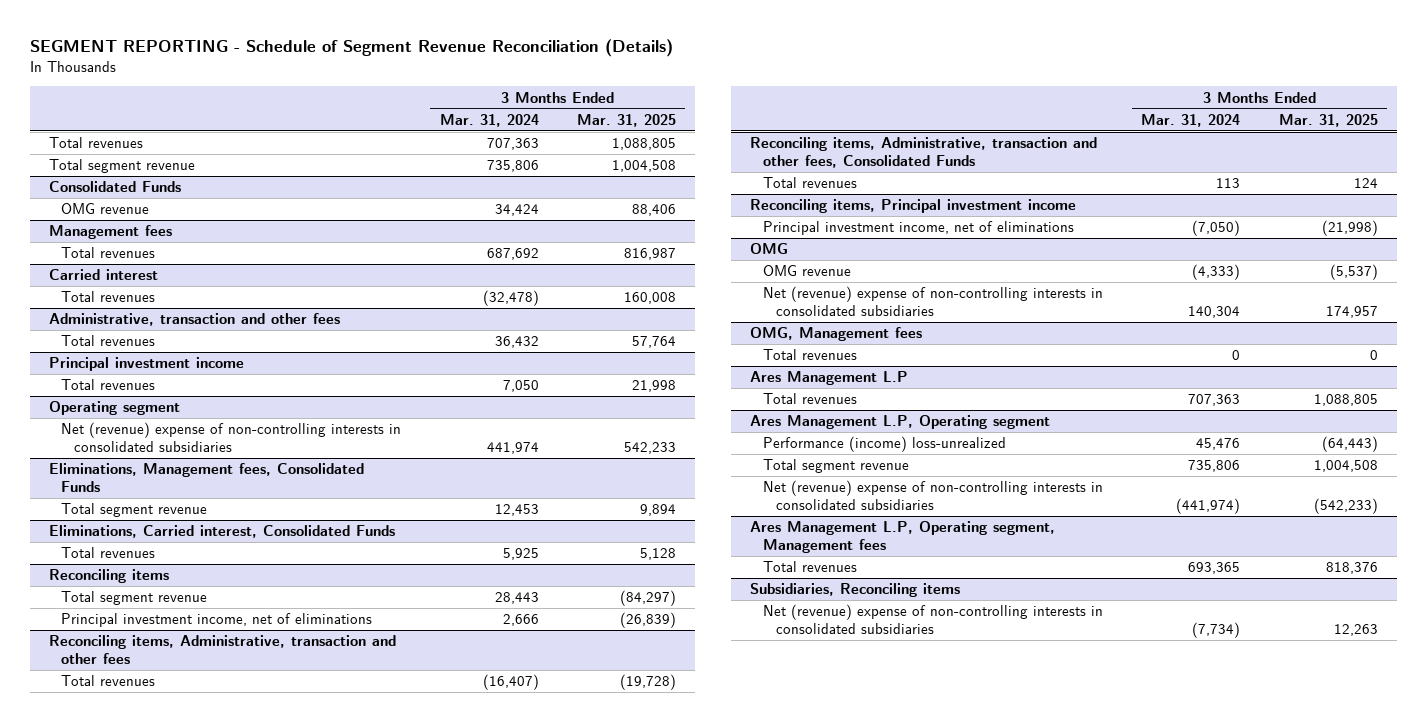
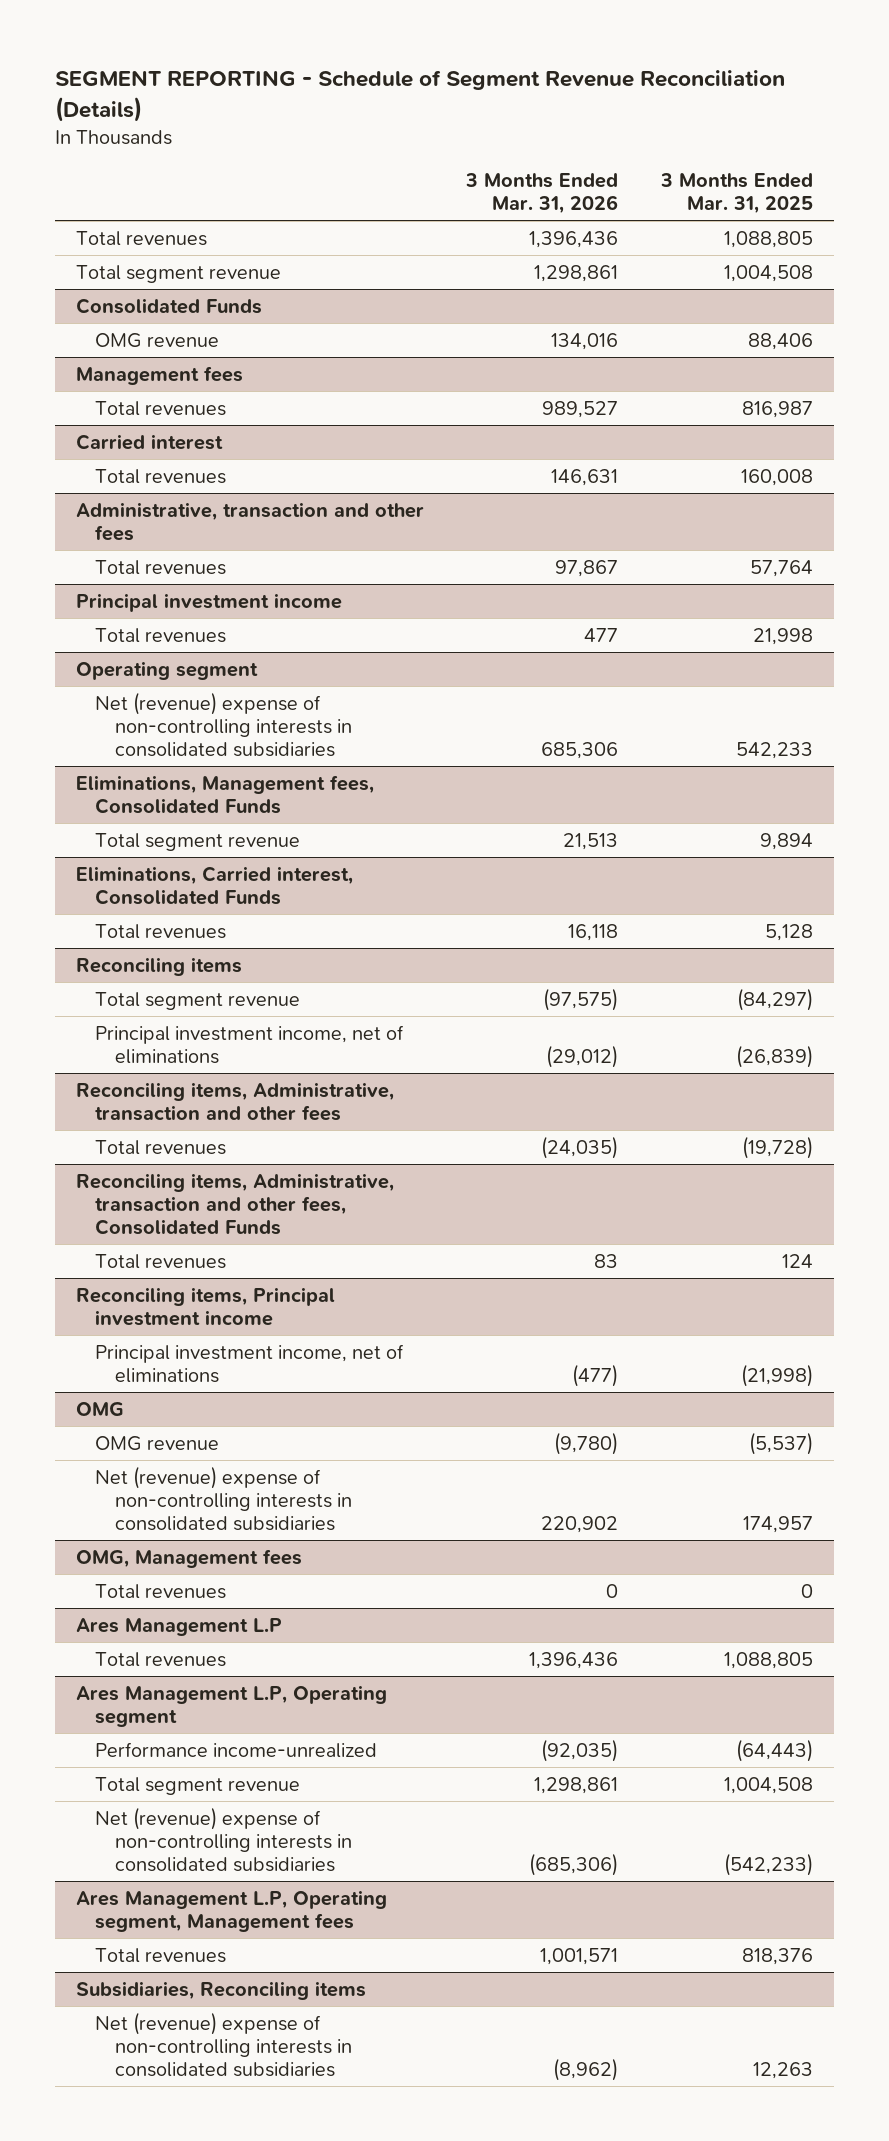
[439,113,539,127] Mar. 31, 2024 -> none
none -> [465,172,619,214] 3 Months Ended Mar. 31, 2026
[763,436,1007,453] Performance (income) loss-unrealized -> [95,1741,378,1758] Performance income-unrealized

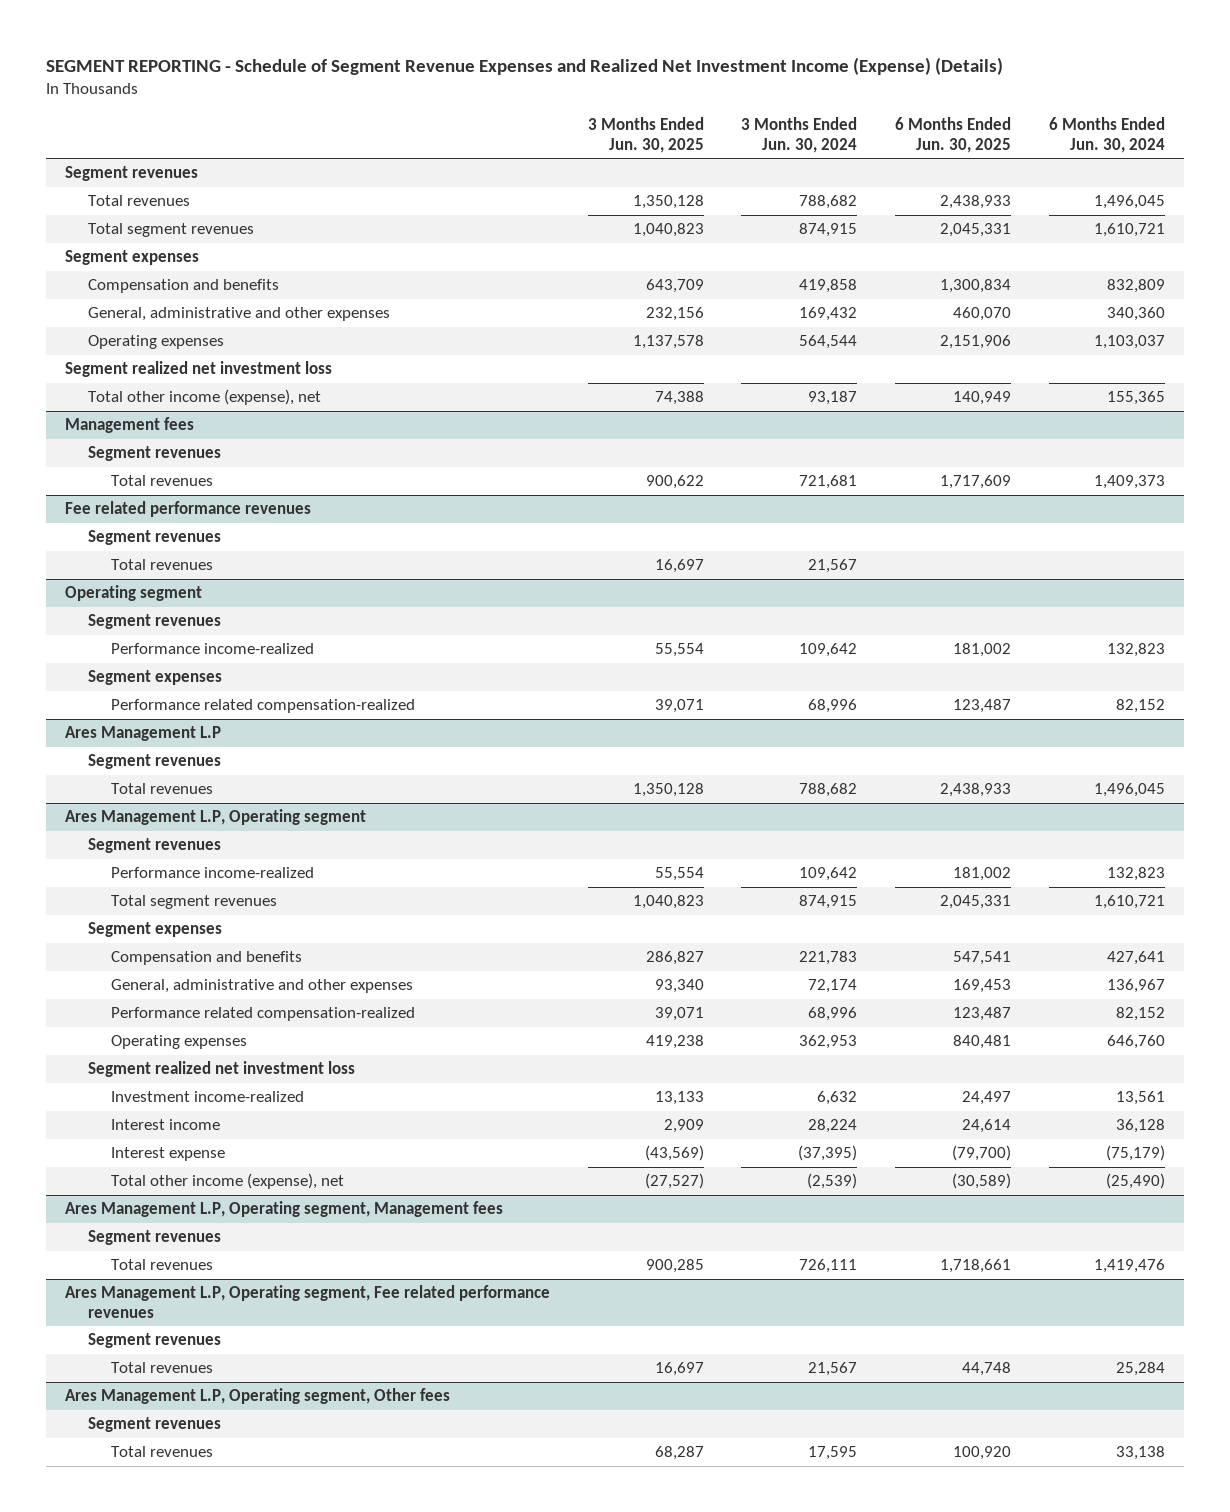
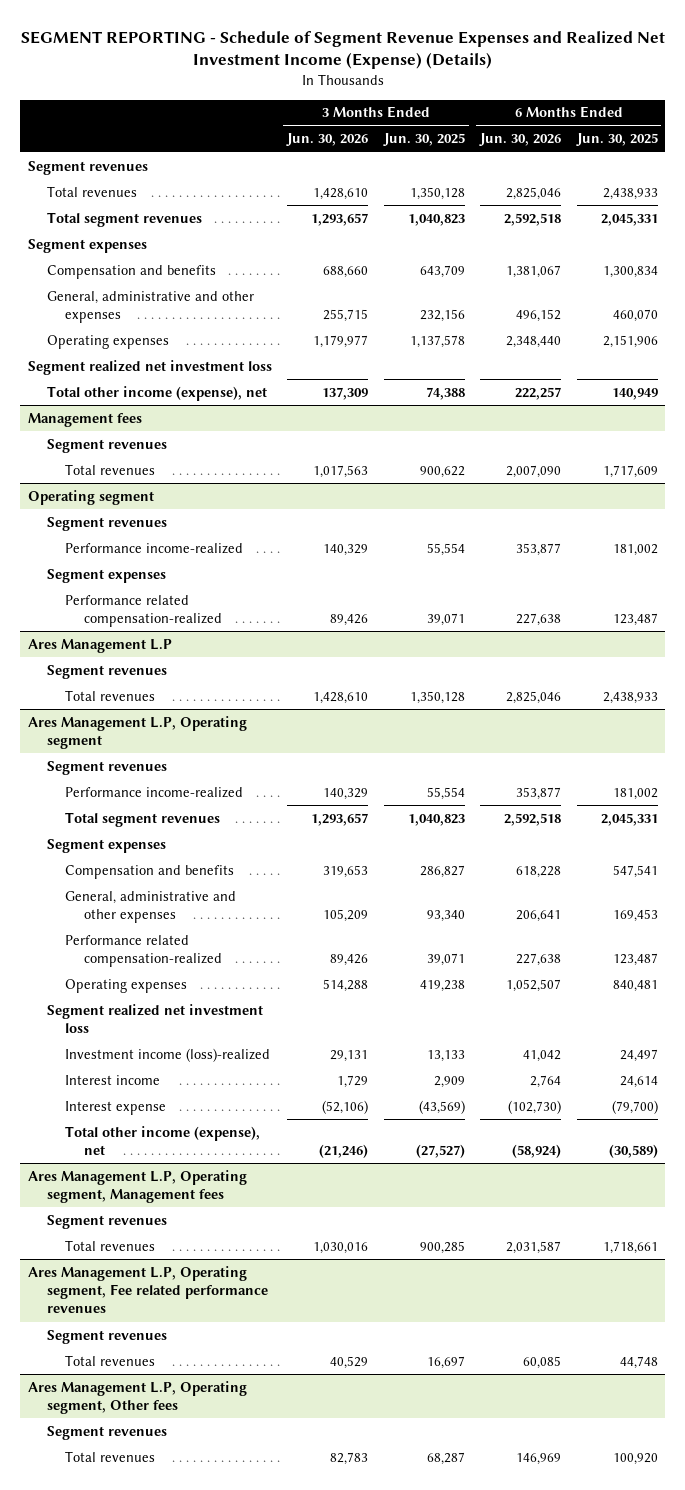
[741,117,858,153] 3 Months Ended Jun. 30, 2024 -> none
[1048,117,1165,153] 6 Months Ended Jun. 30, 2024 -> none
none -> [286,133,369,147] Jun. 30, 2026
none -> [479,133,562,147] Jun. 30, 2026
[64,501,311,518] Fee related performance revenues -> none
[87,530,221,546] Segment revenues -> none
[110,559,213,571] Total revenues -> none
[110,1091,304,1103] Investment income-realized -> [65,1047,271,1062] Investment income (loss)-realized

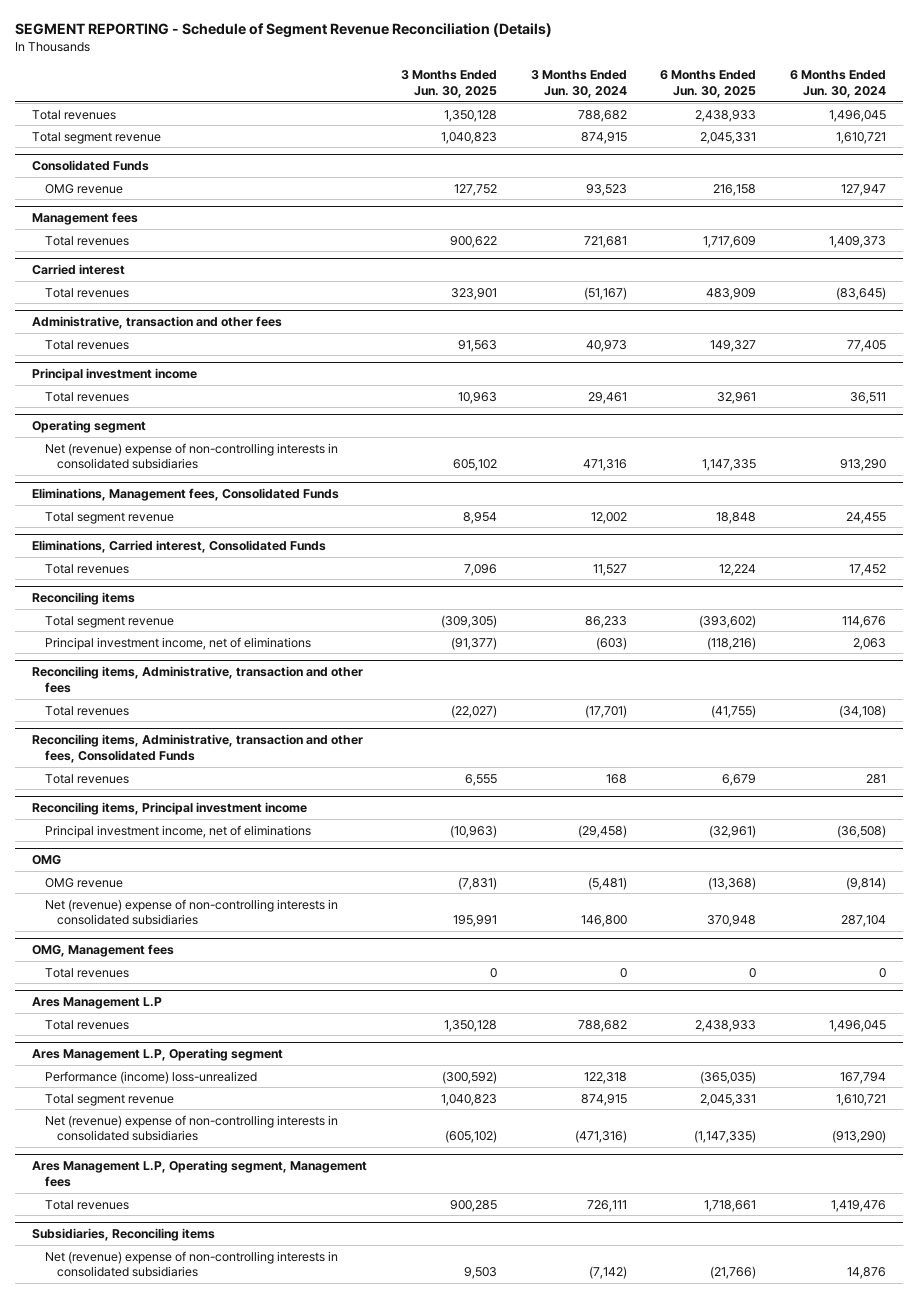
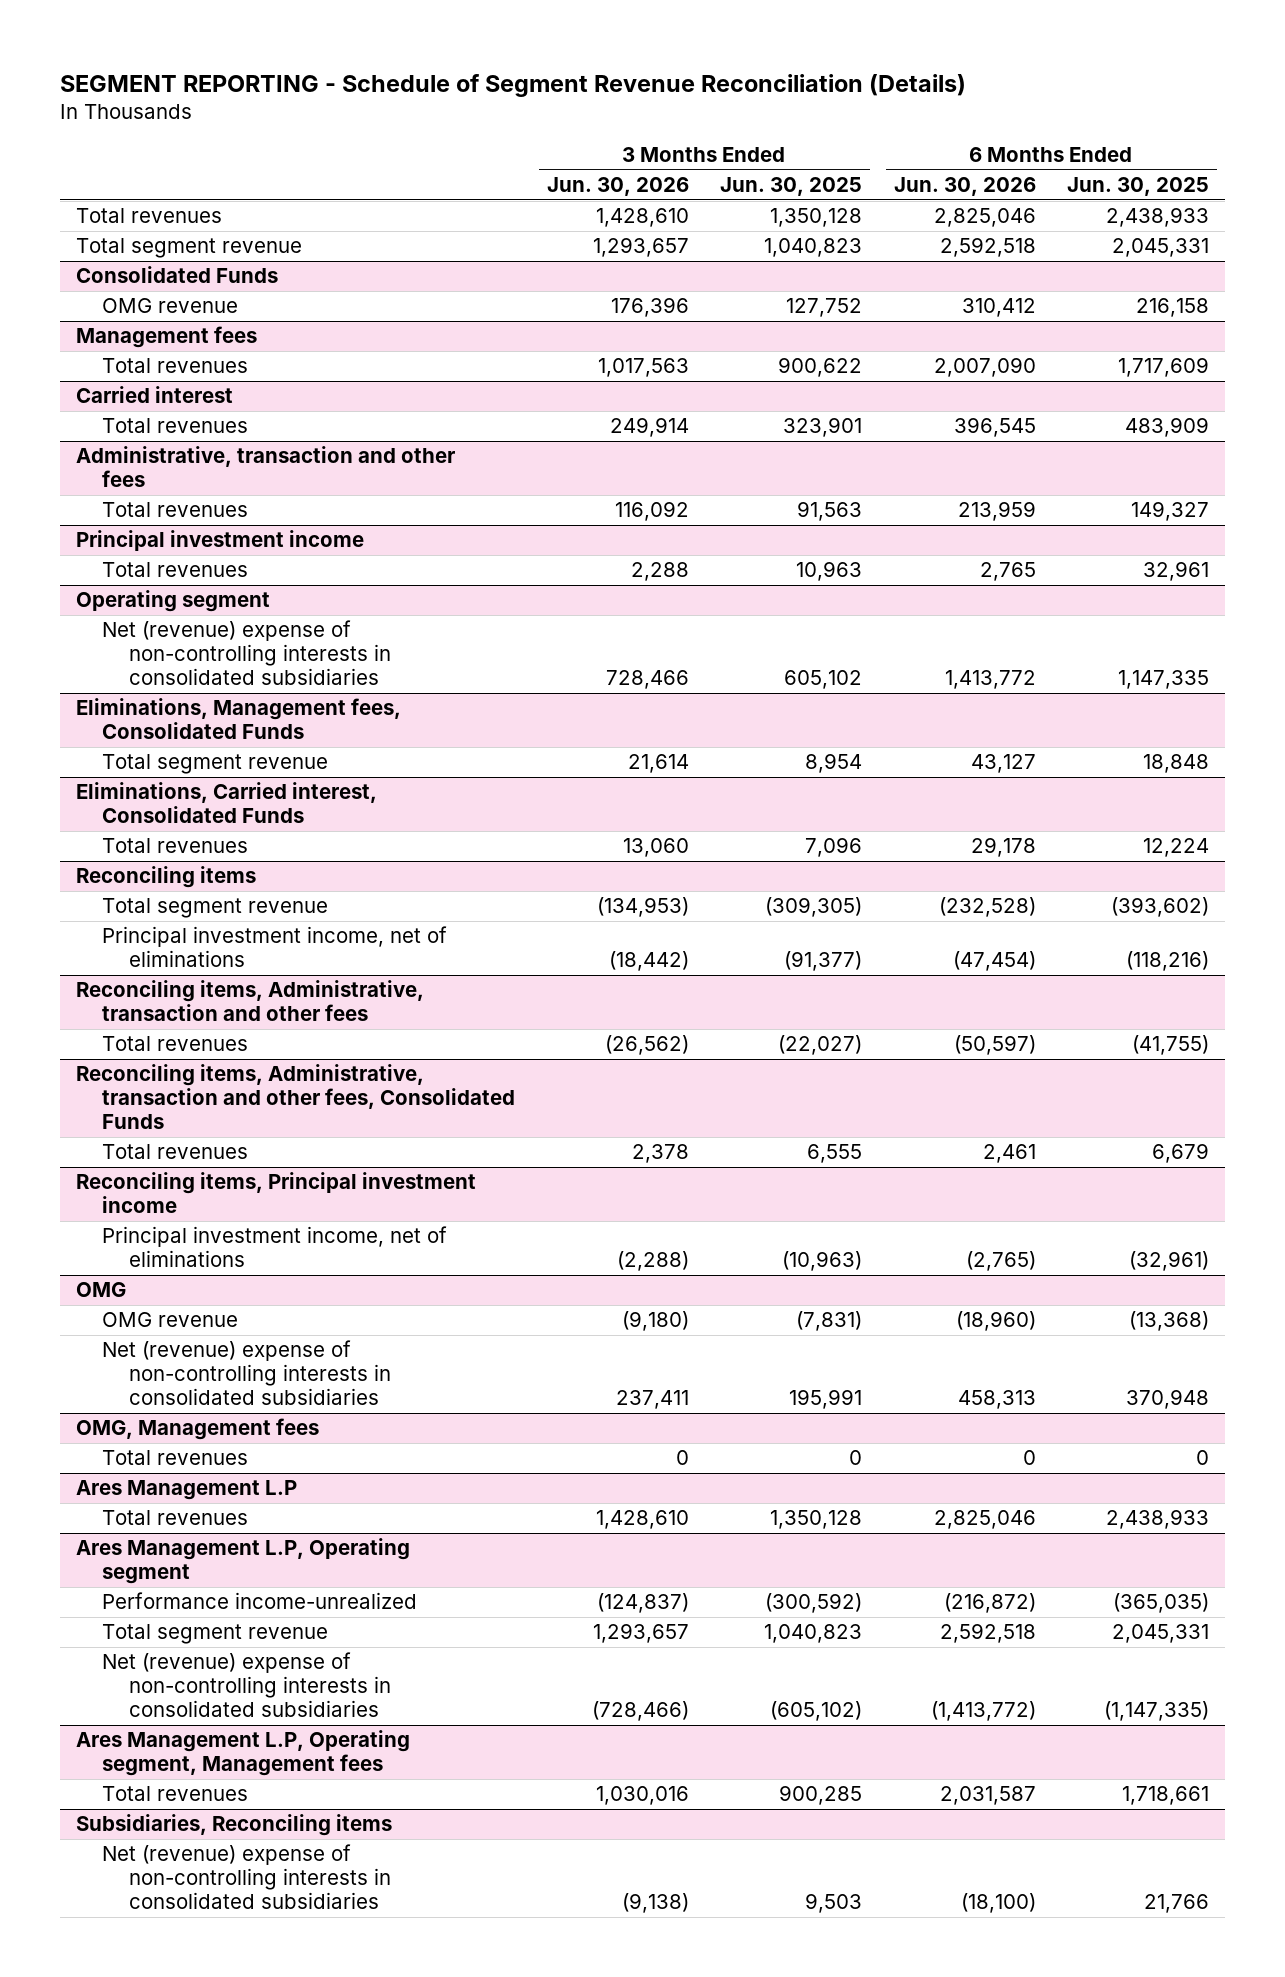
[530,70,627,98] 3 Months Ended Jun. 30, 2024 -> none
[790,70,887,98] 6 Months Ended Jun. 30, 2024 -> none
none -> [546,177,689,197] Jun. 30, 2026
none -> [893,177,1036,197] Jun. 30, 2026
[44,1070,257,1084] Performance (income) loss-unrealized -> [102,1592,418,1610] Performance income-unrealized
[710,1266,757,1280] (21,766) -> [1144,1894,1210,1914] 21,766

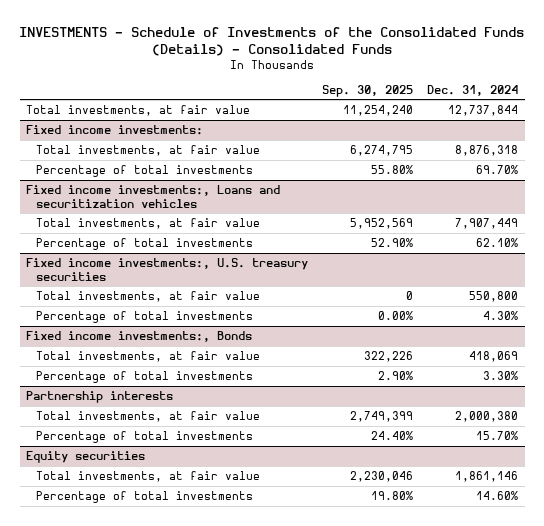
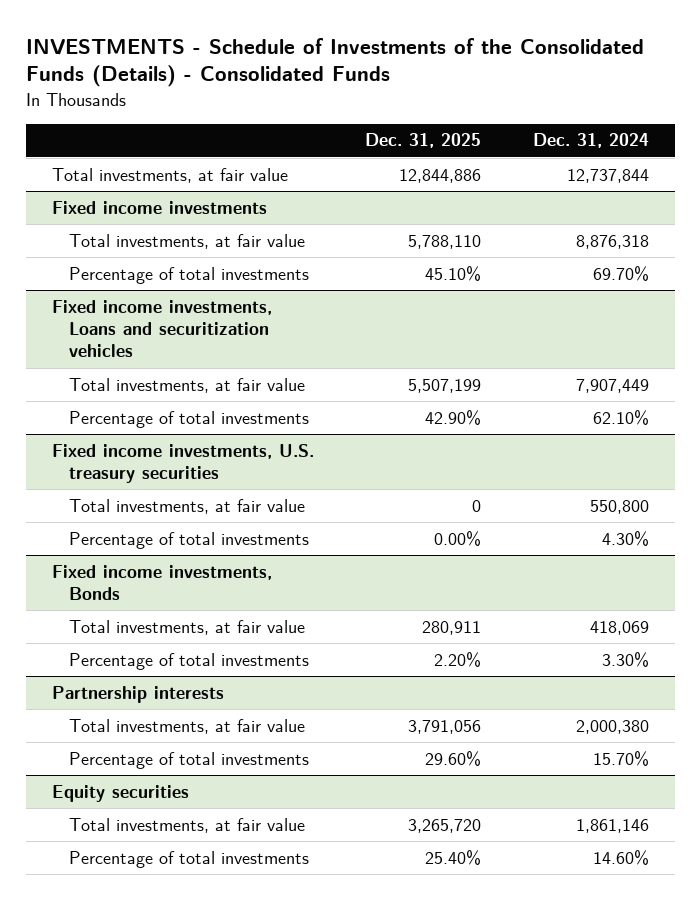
[322,84,414,97] Sep. 30, 2025 -> none
none -> [365,133,482,149] Dec. 31, 2025
[26,125,204,136] Fixed income investments: -> [51,200,267,214] Fixed income investments
[26,185,281,208] Fixed income investments:, Loans and securitization vehicles -> [51,299,272,358] Fixed income investments, Loans and securitization vehicles
[26,258,309,281] Fixed income investments:, U.S. treasury securities -> [51,443,314,484] Fixed income investments, U.S. treasury securities
[26,331,253,343] Fixed income investments:, Bonds -> [51,564,272,601] Fixed income investments, Bonds

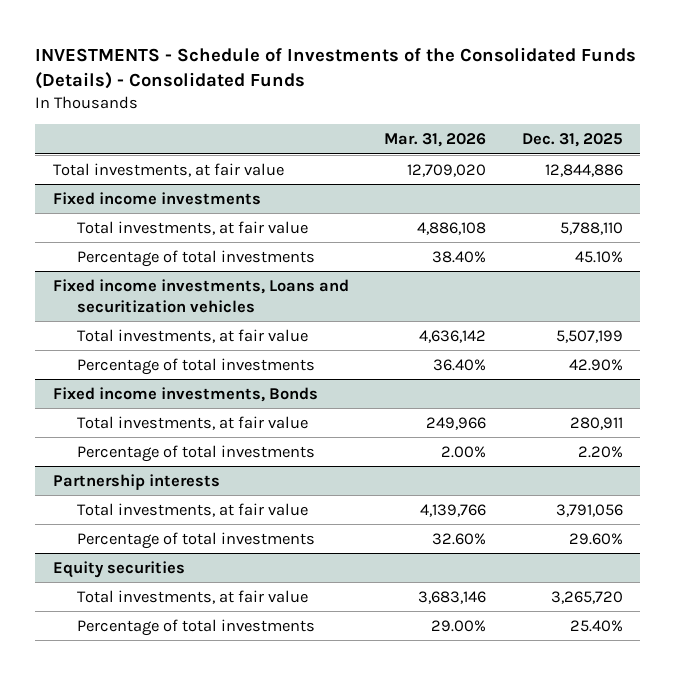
[532,133,649,149] Dec. 31, 2024 -> none
none -> [384,133,487,148] Mar. 31, 2026
[51,443,314,484] Fixed income investments, U.S. treasury securities -> none
[69,498,306,514] Total investments, at fair value -> none
[69,531,310,549] Percentage of total investments -> none

